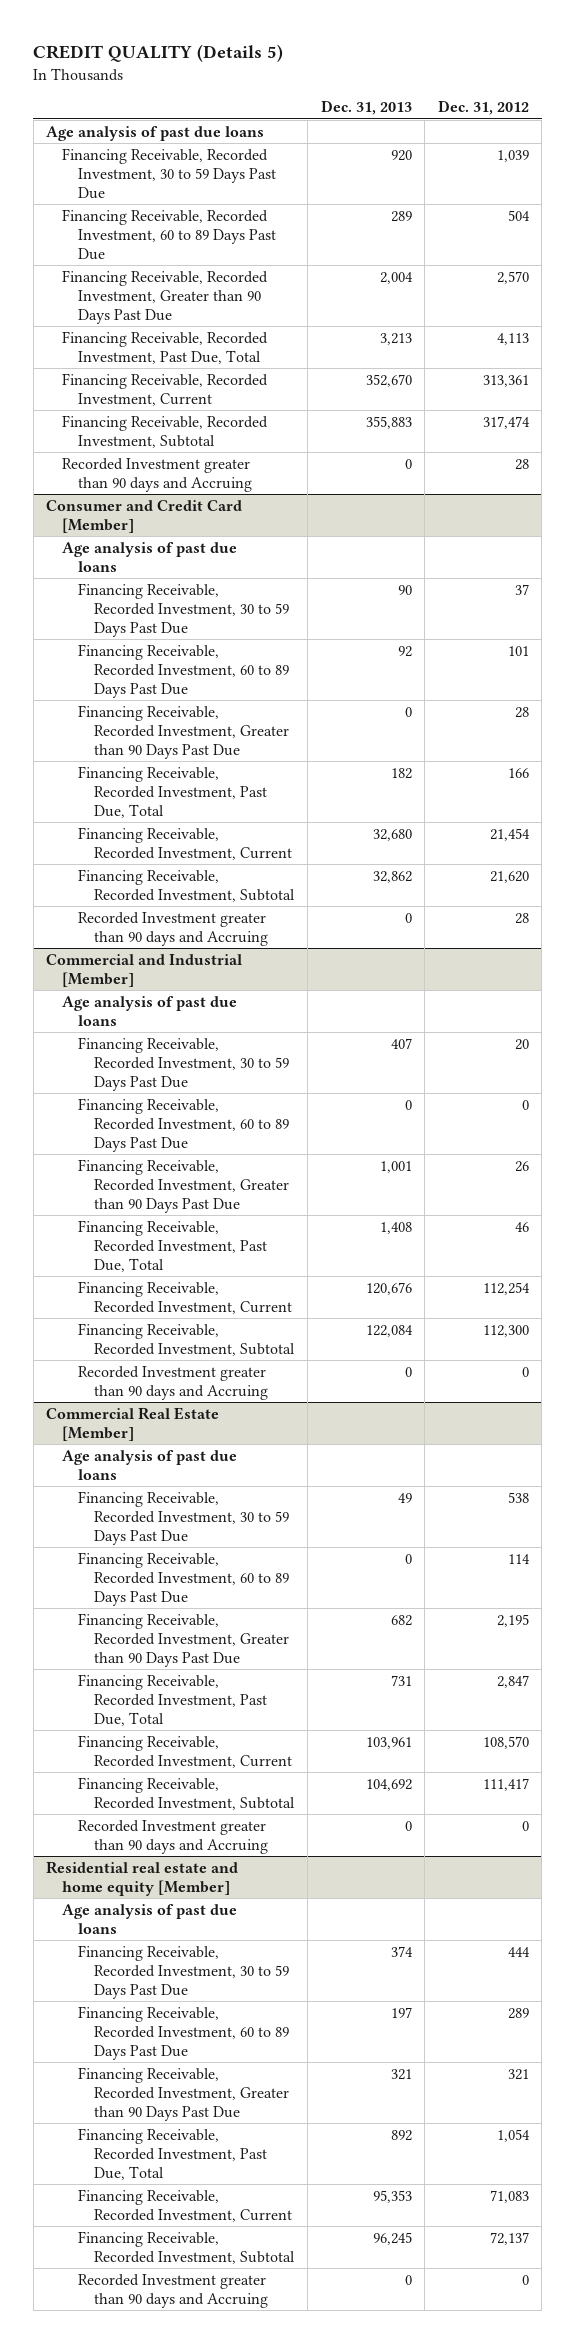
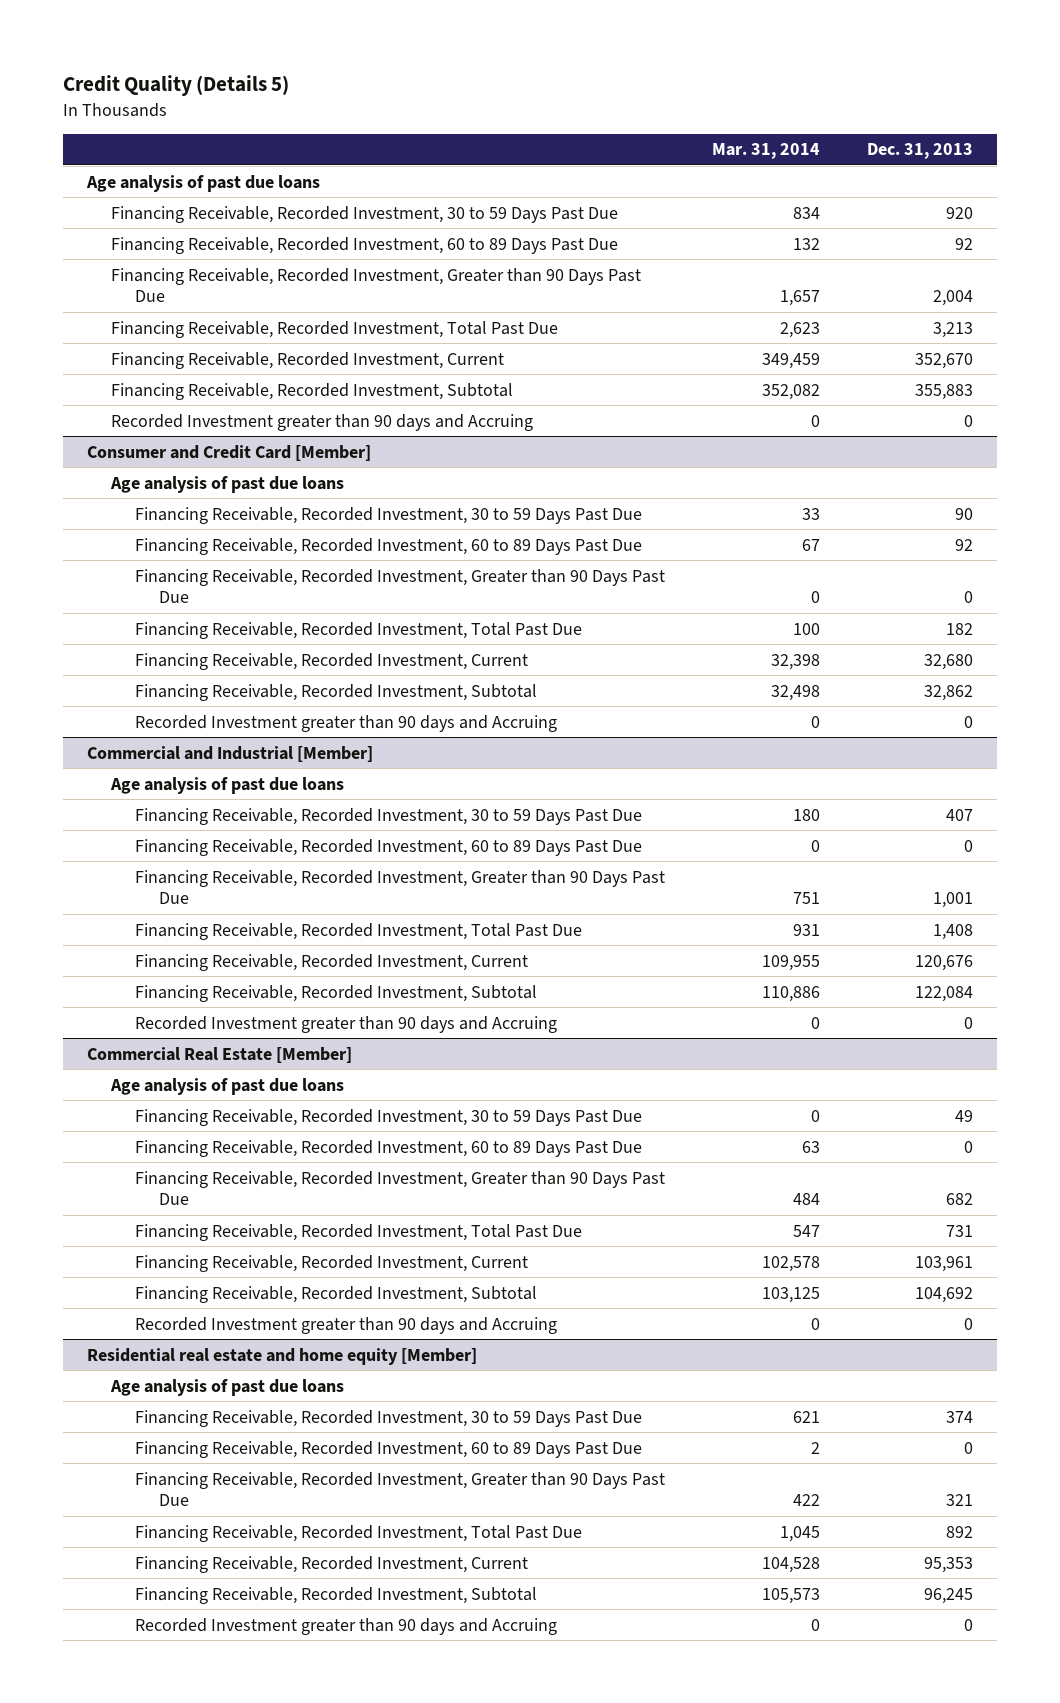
[33,43,284,62] CREDIT QUALITY (Details 5) -> [63,75,290,97] Credit Quality (Details 5)
[437,100,529,116] Dec. 31, 2012 -> none
none -> [711,143,820,160] Mar. 31, 2014
[390,210,412,222] 289 -> [954,237,973,250] 92
[62,330,269,364] Financing Receivable, Recorded Investment, Past Due, Total -> [110,320,558,338] Financing Receivable, Recorded Investment, Total Past Due
[78,765,268,819] Financing Receivable, Recorded Investment, Past Due, Total -> [134,621,582,639] Financing Receivable, Recorded Investment, Total Past Due
[78,1219,268,1273] Financing Receivable, Recorded Investment, Past Due, Total -> [134,922,582,940] Financing Receivable, Recorded Investment, Total Past Due
[78,1673,268,1727] Financing Receivable, Recorded Investment, Past Due, Total -> [134,1223,582,1241] Financing Receivable, Recorded Investment, Total Past Due
[390,2006,412,2018] 197 -> [963,1441,973,1454] 0
[78,2127,268,2181] Financing Receivable, Recorded Investment, Past Due, Total -> [134,1524,582,1542] Financing Receivable, Recorded Investment, Total Past Due

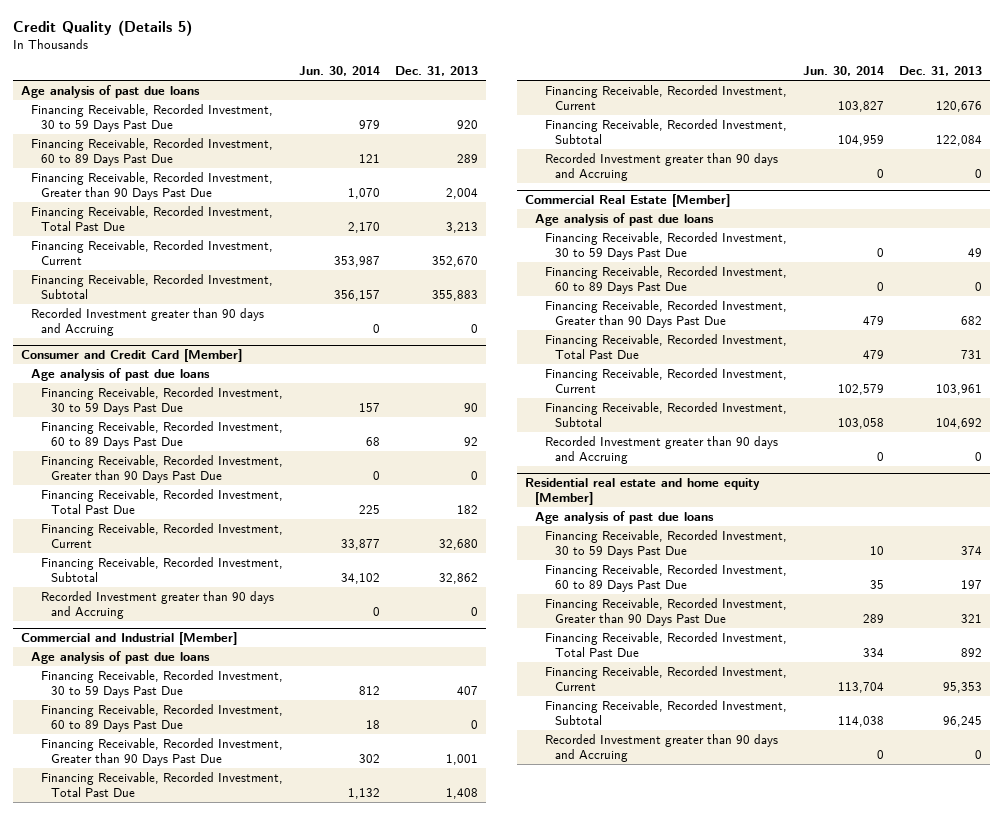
[711,143,820,160] Mar. 31, 2014 -> none
none -> [298,66,380,77] Jun. 30, 2014
[954,237,973,250] 92 -> [457,153,479,163] 289
[963,1441,973,1454] 0 -> [961,579,983,589] 197

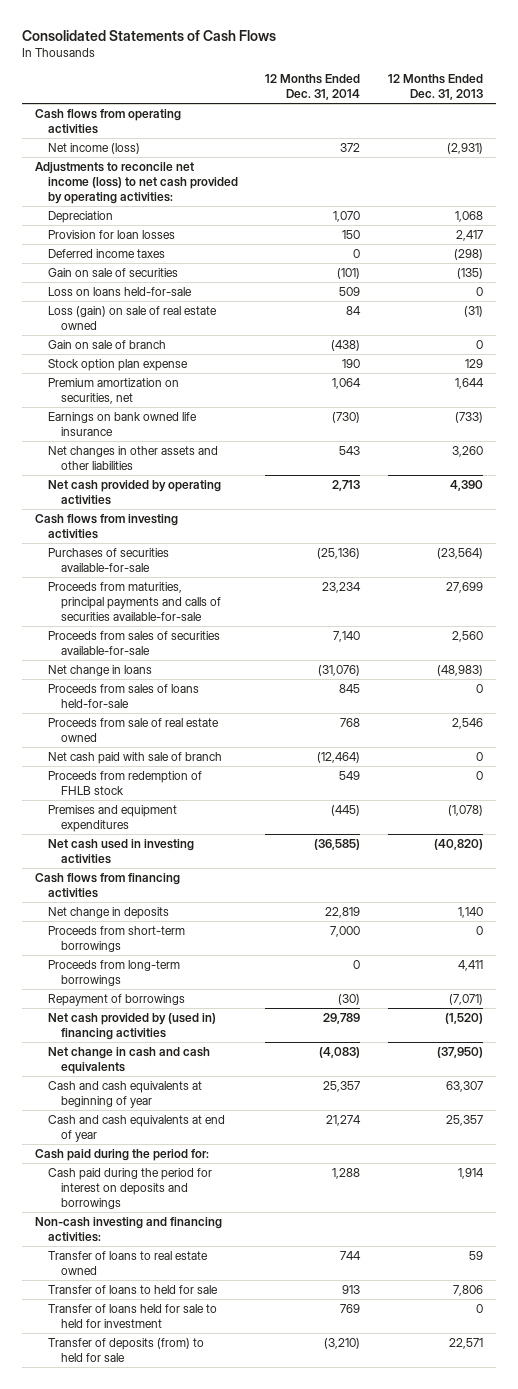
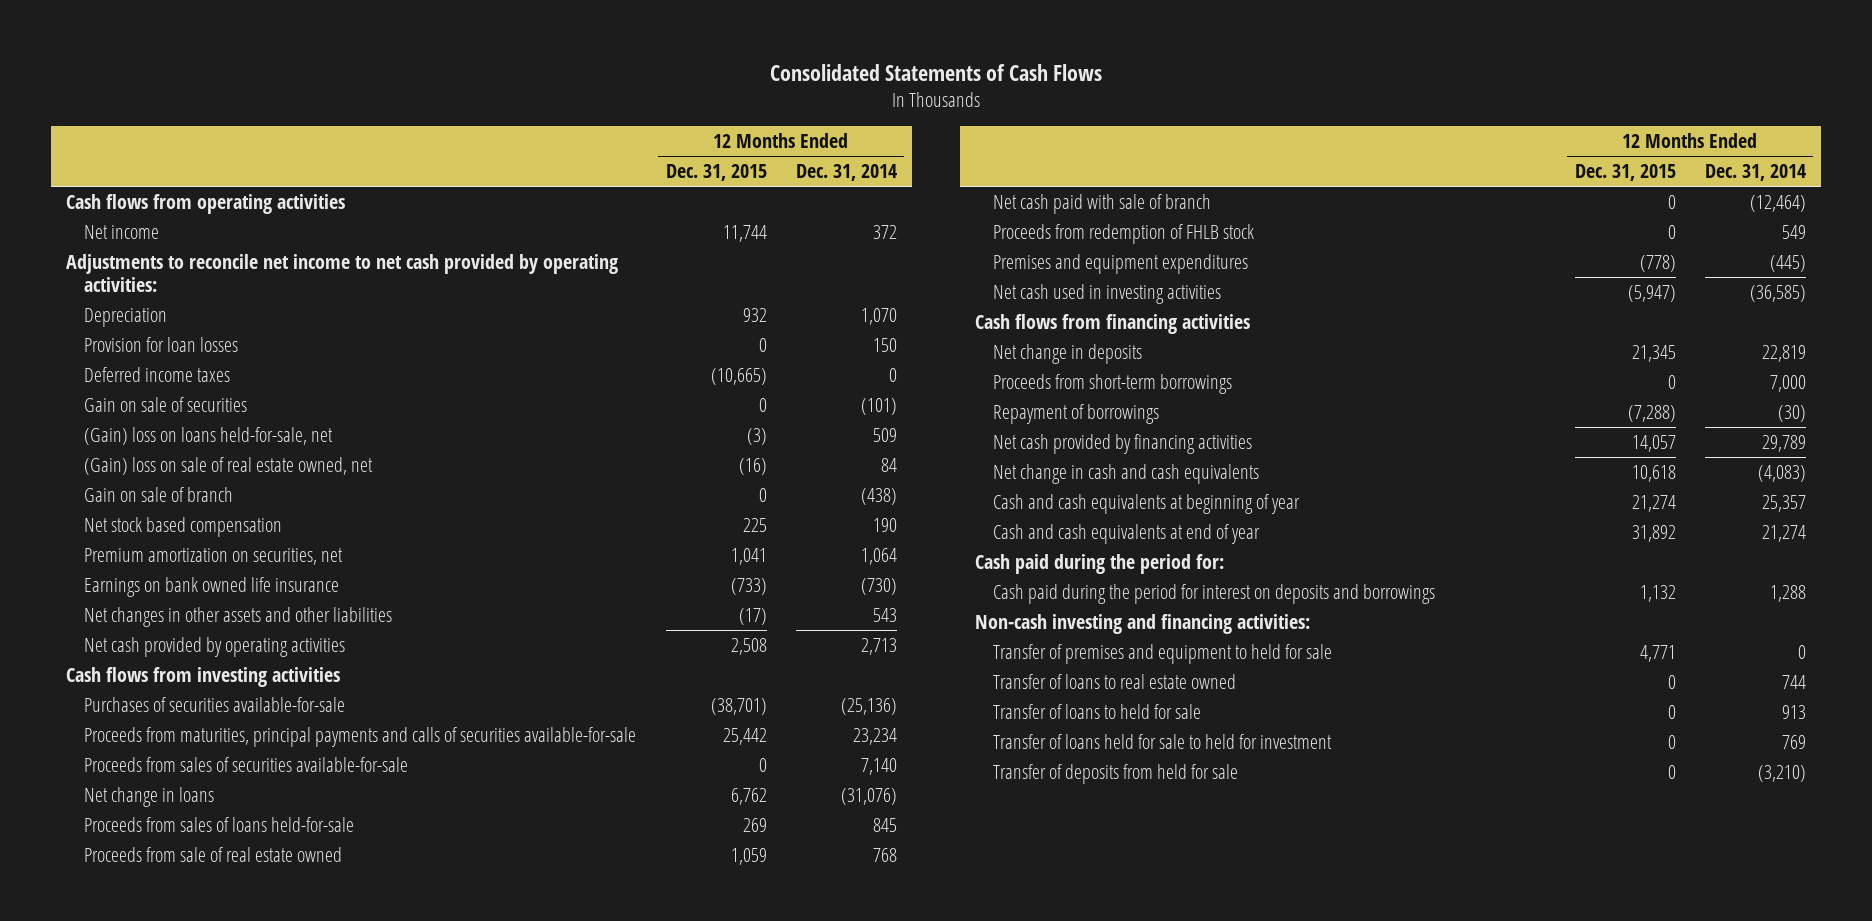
[387,74,483,101] 12 Months Ended Dec. 31, 2013 -> none
none -> [665,164,767,182] Dec. 31, 2015
[48,142,141,154] Net income (loss) -> [84,224,160,239] Net income
[35,161,239,204] Adjustments to reconcile net income (loss) to net cash provided by operating activities: -> [65,253,618,293] Adjustments to reconcile net income to net cash provided by operating activities:
[48,286,193,296] Loss on loans held-for-sale -> [84,426,334,445] (Gain) loss on loans held-for-sale, net
[48,305,218,330] Loss (gain) on sale of real estate owned -> [84,456,374,475] (Gain) loss on sale of real estate owned, net
[48,358,189,371] Stock option plan expense -> [84,516,283,537] Net stock based compensation
[48,959,181,986] Proceeds from long-term borrowings -> none
[48,1012,217,1040] Net cash provided by (used in) financing activities -> [993,433,1253,454] Net cash provided by financing activities
none -> [993,643,1333,664] Transfer of premises and equipment to held for sale
[48,1337,205,1362] Transfer of deposits (from) to held for sale -> [993,763,1239,784] Transfer of deposits from held for sale

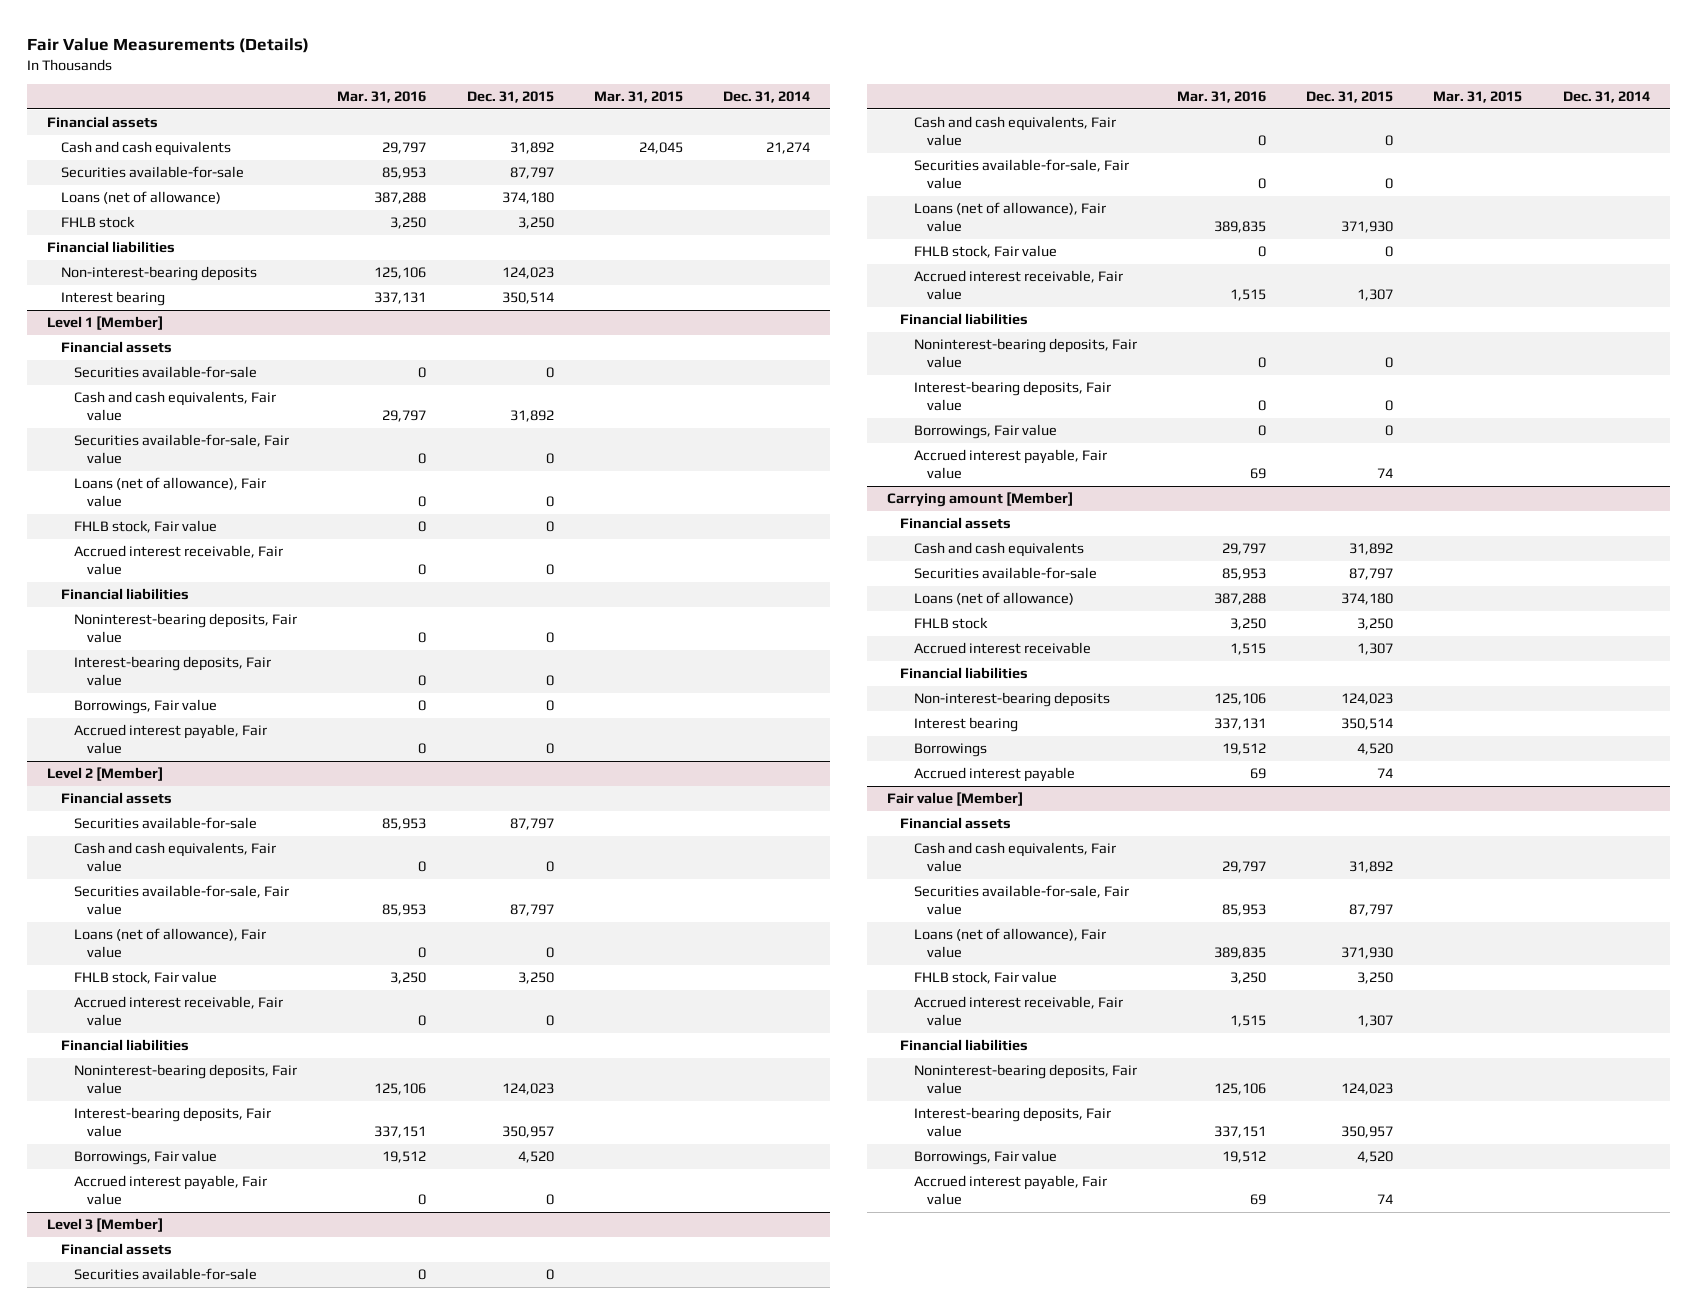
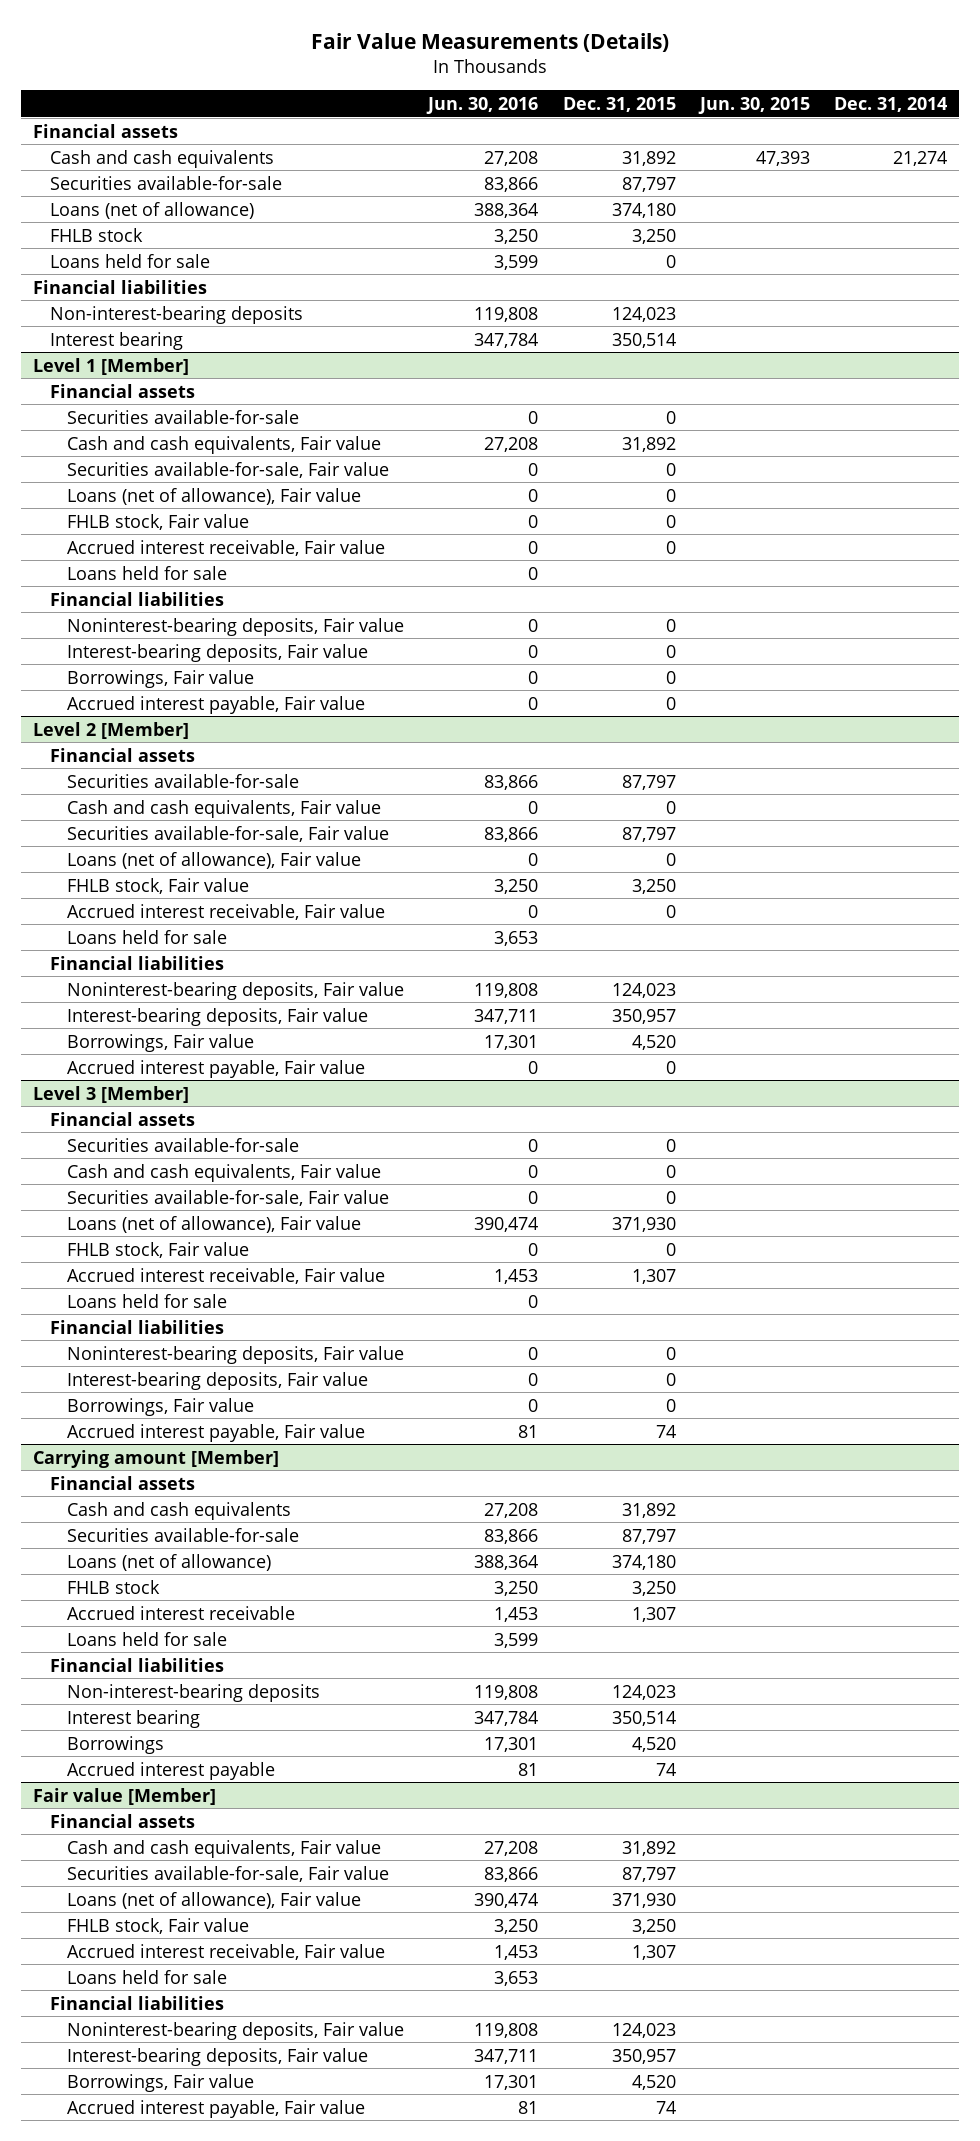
[337,91,427,104] Mar. 31, 2016 -> none
[593,91,683,104] Mar. 31, 2015 -> none
none -> [426,96,539,114] Jun. 30, 2016
none -> [697,96,810,114] Jun. 30, 2015
none -> [50,253,211,268] Loans held for sale
none -> [67,565,228,580] Loans held for sale
none -> [67,929,228,944] Loans held for sale
none -> [67,1293,228,1308] Loans held for sale
none -> [67,1631,228,1646] Loans held for sale
none -> [67,1969,228,1984] Loans held for sale

